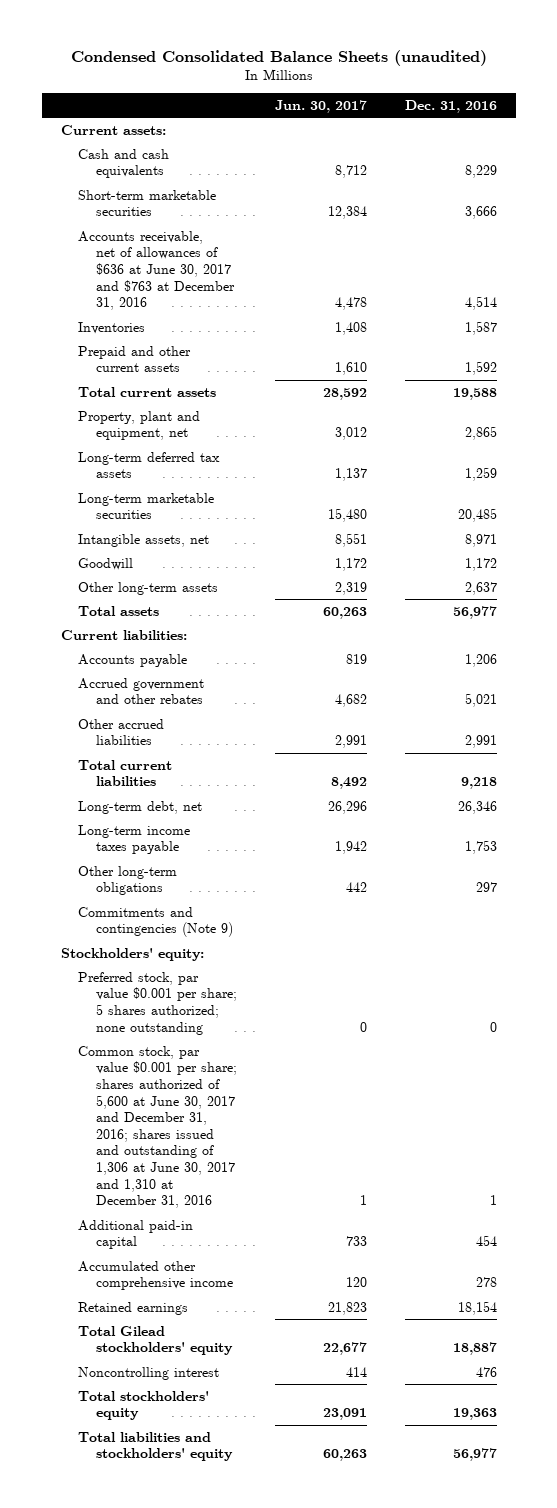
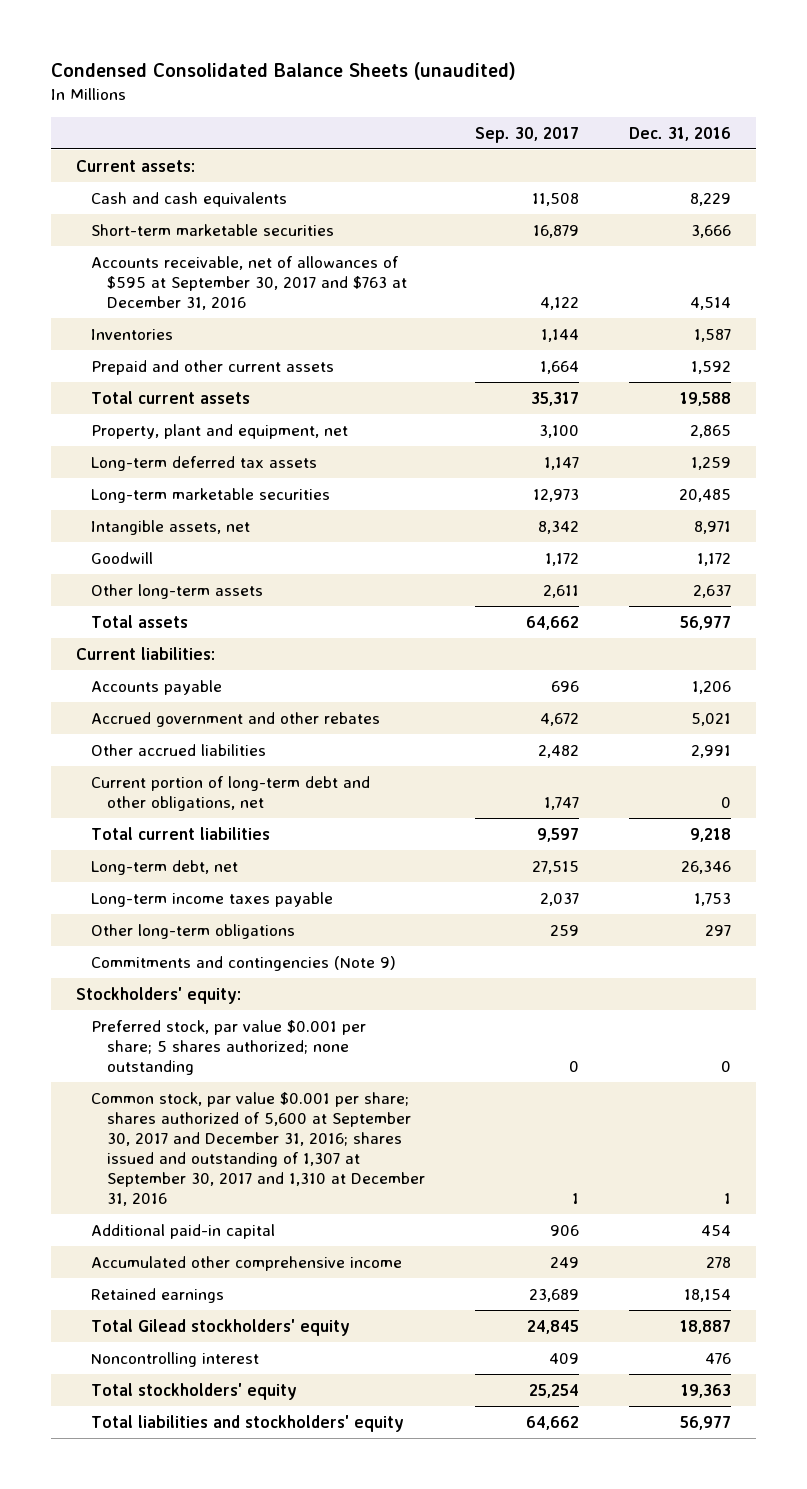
[274,100,367,114] Jun. 30, 2017 -> none
none -> [474,126,579,143] Sep. 30, 2017
[78,230,235,311] Accounts receivable, net of allowances of $636 at June 30, 2017 and $763 at December 31, 2016 -> [91,255,407,310] Accounts receivable, net of allowances of $595 at September 30, 2017 and $763 at December 31, 2016
none -> [91,775,371,811] Current portion of long-term debt and other obligations, net
[78,1045,237,1209] Common stock, par value $0.001 per share; shares authorized of 5,600 at June 30, 2017 and December 31, 2016; shares issued and outstanding of 1,306 at June 30, 2017 and 1,310 at December 31, 2016 -> [91,1091,425,1206] Common stock, par value $0.001 per share; shares authorized of 5,600 at September 30, 2017 and December 31, 2016; shares issued and outstanding of 1,307 at September 30, 2017 and 1,310 at December 31, 2016

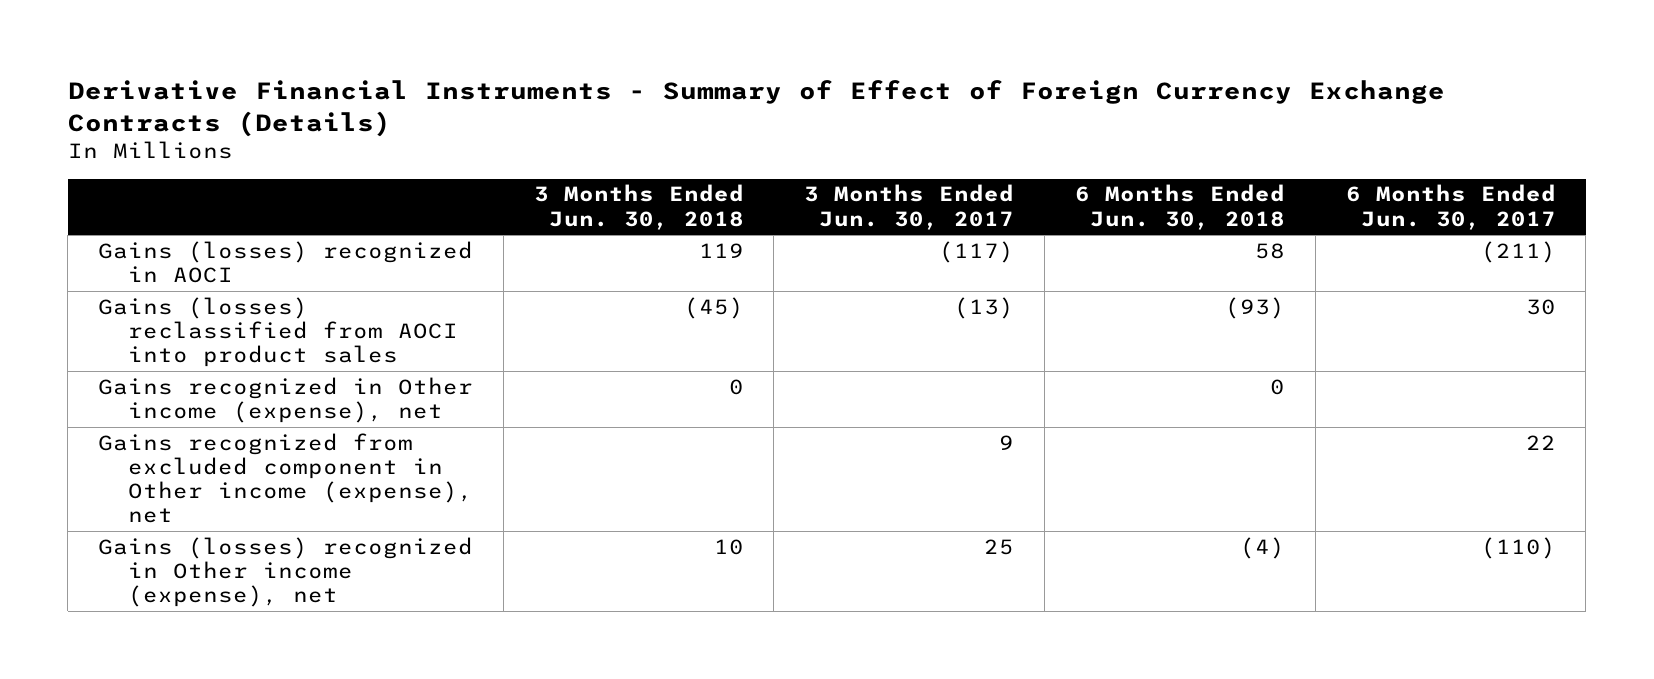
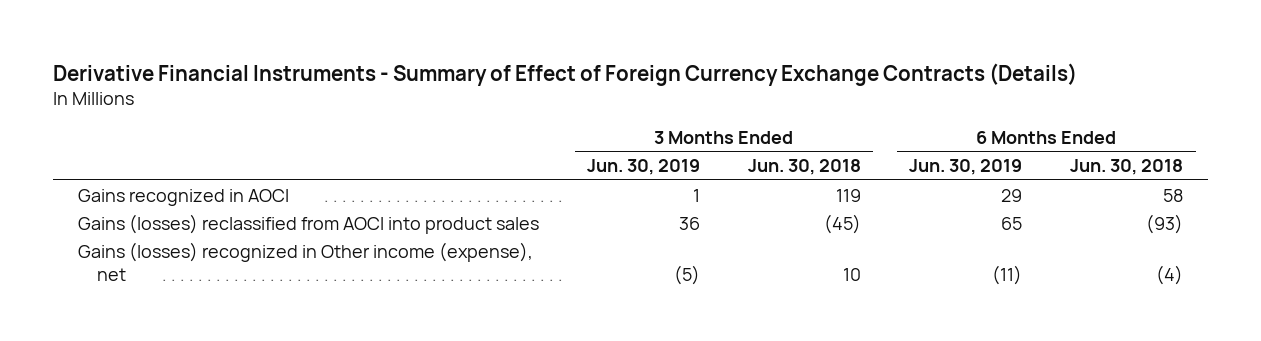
[804,184,1015,230] 3 Months Ended Jun. 30, 2017 -> none
[1345,184,1556,230] 6 Months Ended Jun. 30, 2017 -> none
none -> [586,159,700,176] Jun. 30, 2019
none -> [909,159,1023,176] Jun. 30, 2019
[97,240,473,284] Gains (losses) recognized in AOCI -> [77,188,289,206] Gains recognized in AOCI
[97,376,473,424] Gains recognized in Other income (expense), net -> none
[97,432,474,524] Gains recognized from excluded component in Other income (expense), net -> none

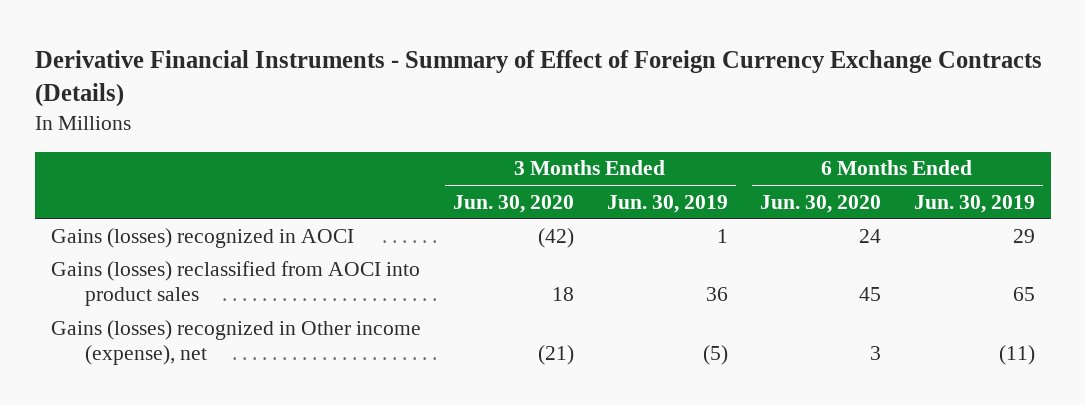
[748,159,862,176] Jun. 30, 2018 -> none
[1070,159,1184,176] Jun. 30, 2018 -> none
none -> [453,194,575,213] Jun. 30, 2020
none -> [760,194,882,213] Jun. 30, 2020
[77,188,289,206] Gains recognized in AOCI -> [50,227,354,248] Gains (losses) recognized in AOCI

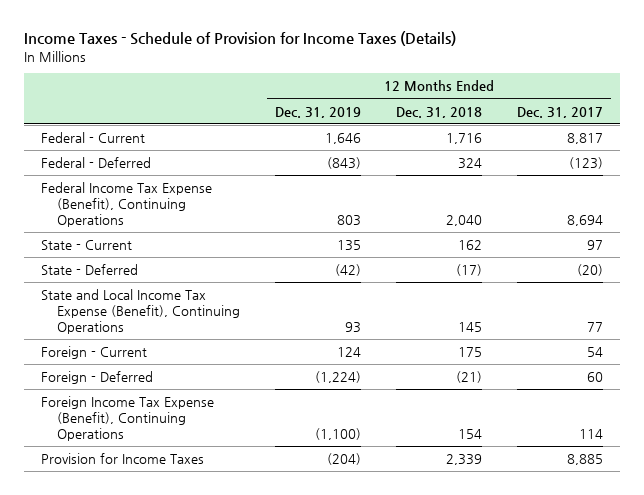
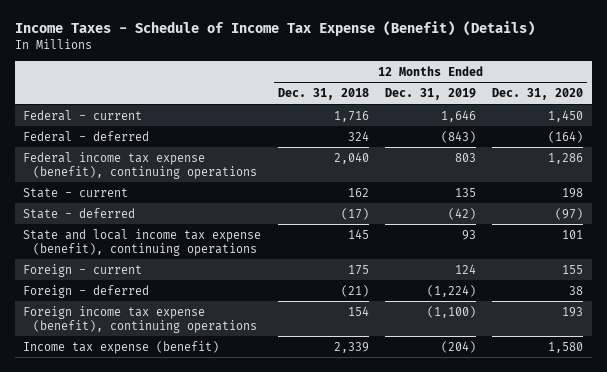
[23,31,456,47] Income Taxes - Schedule of Provision for Income Taxes (Details) -> [15,21,536,37] Income Taxes - Schedule of Income Tax Expense (Benefit) (Details)
[516,106,603,118] Dec. 31, 2017 -> none
none -> [492,88,584,101] Dec. 31, 2020
[41,132,146,144] Federal - Current -> [23,109,143,121] Federal - current
[41,157,152,169] Federal - Deferred -> [23,130,150,142] Federal - deferred
[41,182,213,227] Federal Income Tax Expense (Benefit), Continuing Operations -> [23,151,257,179] Federal income tax expense (benefit), continuing operations
[41,240,133,251] State - Current -> [23,187,129,198] State - current
[41,264,139,276] State - Deferred -> [23,207,136,219] State - deferred
[41,289,241,334] State and Local Income Tax Expense (Benefit), Continuing Operations -> [23,228,262,256] State and local income tax expense (benefit), continuing operations
[41,346,148,360] Foreign - Current -> [23,263,143,277] Foreign - current
[41,371,154,385] Foreign - Deferred -> [23,284,150,298] Foreign - deferred
[41,396,215,441] Foreign Income Tax Expense (Benefit), Continuing Operations -> [23,305,257,333] Foreign income tax expense (benefit), continuing operations
[41,453,205,465] Provision for Income Taxes -> [23,340,220,354] Income tax expense (benefit)

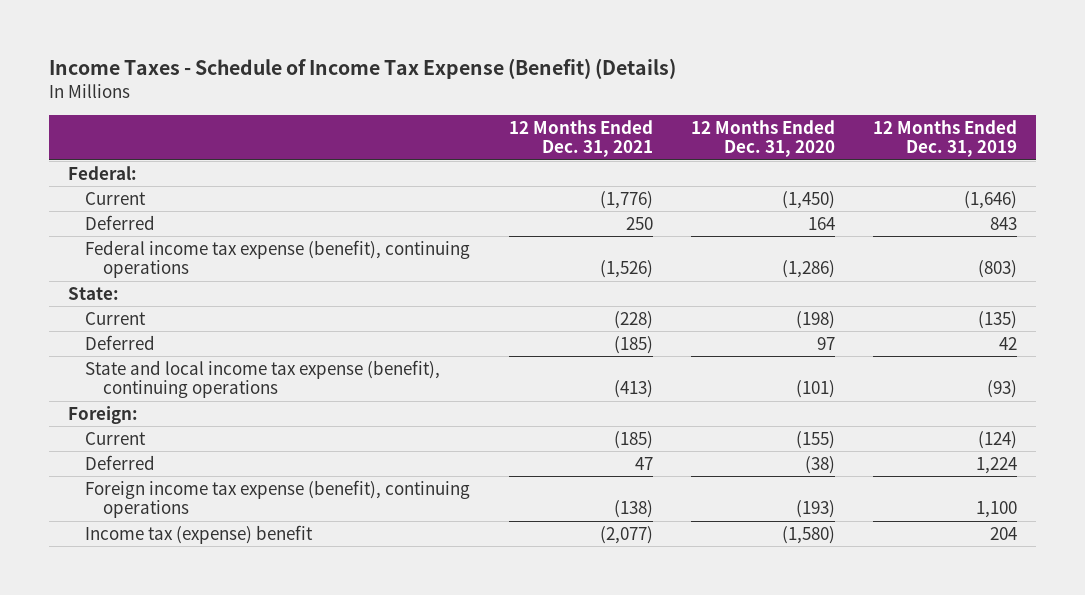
[277,88,369,101] Dec. 31, 2018 -> none
none -> [508,119,653,158] 12 Months Ended Dec. 31, 2021
none -> [67,165,137,180] Federal:
[23,109,143,121] Federal - current -> [85,191,147,205] Current
[441,109,477,122] 1,646 -> [964,190,1018,209] (1,646)
[548,109,584,122] 1,450 -> [781,190,835,209] (1,450)
[23,130,150,142] Federal - deferred -> [85,214,156,230] Deferred
[441,130,477,143] (843) -> [990,216,1018,230] 843
[548,130,584,143] (164) -> [807,216,835,230] 164
[455,152,477,162] 803 -> [978,260,1018,279] (803)
[548,152,584,164] 1,286 -> [781,260,835,279] (1,286)
none -> [67,286,119,300] State:
[23,187,129,198] State - current -> [85,311,147,325] Current
[455,187,477,197] 135 -> [978,310,1018,329] (135)
[562,187,584,198] 198 -> [795,310,835,329] (198)
[23,207,136,219] State - deferred -> [85,334,156,350] Deferred
[448,207,477,220] (42) -> [999,336,1018,350] 42
[555,207,584,220] (97) -> [816,336,835,350] 97
[462,229,477,240] 93 -> [987,380,1018,399] (93)
[562,229,584,239] 101 -> [795,380,835,399] (101)
none -> [67,405,138,424] Foreign:
[23,263,143,277] Foreign - current -> [85,431,147,445] Current
[455,263,477,274] 124 -> [978,430,1018,449] (124)
[562,264,584,274] 155 -> [795,430,835,449] (155)
[23,284,150,298] Foreign - deferred -> [85,454,156,470] Deferred
[427,284,477,297] (1,224) -> [976,456,1018,474] 1,224
[569,285,584,295] 38 -> [804,455,835,474] (38)
[427,305,477,318] (1,100) -> [976,501,1018,519] 1,100
[562,306,584,317] 193 -> [795,500,835,519] (193)
[23,340,220,354] Income tax expense (benefit) -> [85,524,314,544] Income tax (expense) benefit
[441,340,477,353] (204) -> [990,526,1018,540] 204
[548,341,584,353] 1,580 -> [781,525,835,544] (1,580)

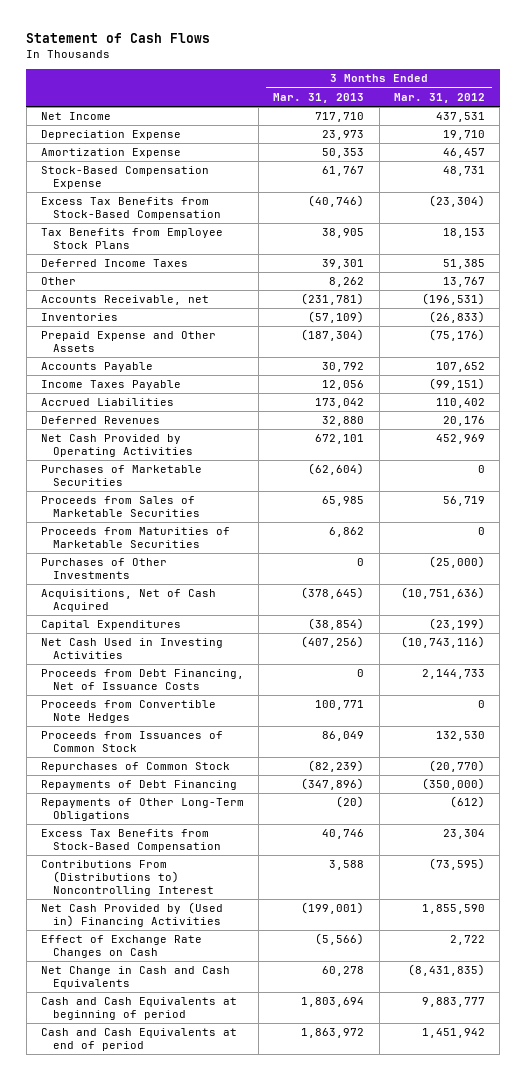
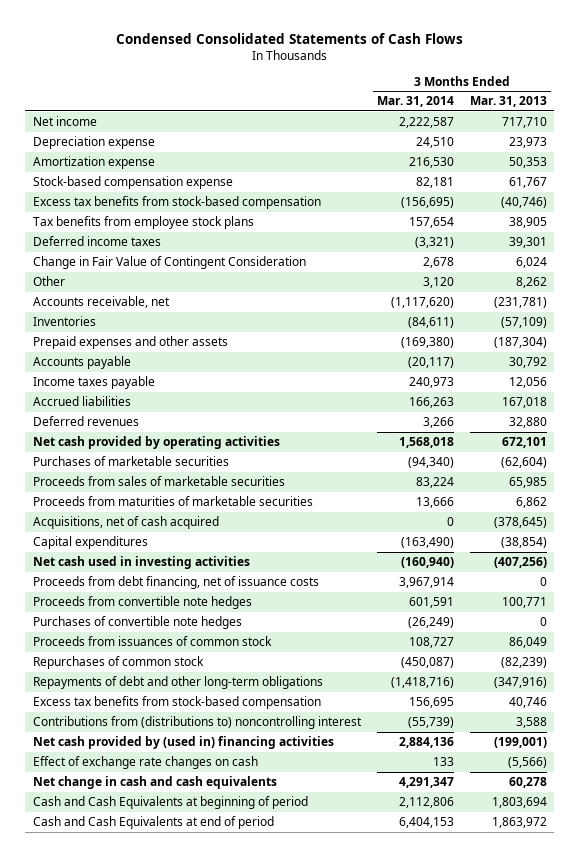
[26,33,211,44] Statement of Cash Flows -> [115,32,463,44] Condensed Consolidated Statements of Cash Flows
[393,92,485,103] Mar. 31, 2012 -> none
none -> [376,96,454,108] Mar. 31, 2014
[41,112,112,121] Net Income -> [33,116,98,127] Net income
[41,130,182,141] Depreciation Expense -> [33,136,156,150] Depreciation expense
[41,148,182,159] Amortization Expense -> [33,156,156,170] Amortization expense
[41,166,210,189] Stock-Based Compensation Expense -> [33,176,234,190] Stock-based compensation expense
[41,197,222,220] Excess Tax Benefits from Stock-Based Compensation -> [33,196,322,210] Excess tax benefits from stock-based compensation
[41,228,224,249] Tax Benefits from Employee Stock Plans -> [33,216,255,230] Tax benefits from employee stock plans
[41,259,189,268] Deferred Income Taxes -> [33,236,162,247] Deferred income taxes
none -> [33,256,307,270] Change in Fair Value of Contingent Consideration
[41,295,210,306] Accounts Receivable, net -> [33,296,171,309] Accounts receivable, net
[41,558,168,579] Purchases of Other Investments -> none
[41,780,238,791] Repayments of Debt Financing -> none
[41,331,217,352] Prepaid Expense and Other Assets -> [33,336,229,350] Prepaid expenses and other assets
[41,362,154,373] Accounts Payable -> [33,356,132,370] Accounts payable
[41,380,182,391] Income Taxes Payable -> [33,376,156,390] Income taxes payable
[41,398,175,407] Accrued Liabilities -> [33,396,132,407] Accrued liabilities
[315,398,365,409] 173,042 -> [501,397,547,409] 167,018
[41,416,161,425] Deferred Revenues -> [33,416,140,427] Deferred revenues
[41,434,194,457] Net Cash Provided by Operating Activities -> [33,436,281,450] Net cash provided by operating activities
[41,465,203,486] Purchases of Marketable Securities -> [33,456,230,467] Purchases of marketable securities
[41,496,201,517] Proceeds from Sales of Marketable Securities -> [33,476,286,487] Proceeds from sales of marketable securities
[41,527,231,548] Proceeds from Maturities of Marketable Securities -> [33,496,314,507] Proceeds from maturities of marketable securities
[41,589,217,612] Acquisitions, Net of Cash Acquired -> [33,516,220,530] Acquisitions, net of cash acquired
[41,620,182,631] Capital Expenditures -> [33,536,149,550] Capital expenditures
[41,638,224,659] Net Cash Used in Investing Activities -> [33,556,251,570] Net cash used in investing activities
[41,669,245,690] Proceeds from Debt Financing, Net of Issuance Costs -> [33,576,320,590] Proceeds from debt financing, net of issuance costs
[41,700,217,723] Proceeds from Convertible Note Hedges -> [33,596,253,610] Proceeds from convertible note hedges
none -> [33,616,243,630] Purchases of convertible note hedges
[41,731,224,752] Proceeds from Issuances of Common Stock -> [33,636,273,647] Proceeds from issuances of common stock
[41,762,231,773] Repurchases of Common Stock -> [33,656,205,670] Repurchases of common stock
[41,798,245,821] Repayments of Other Long-Term Obligations -> [33,676,324,690] Repayments of debt and other long-term obligations
[336,796,365,809] (20) -> [493,677,547,689] (347,916)
[41,829,222,852] Excess Tax Benefits from Stock-Based Compensation -> [33,696,322,710] Excess tax benefits from stock-based compensation
[41,860,215,896] Contributions From (Distributions to) Noncontrolling Interest -> [33,716,363,730] Contributions from (distributions to) noncontrolling interest
[41,902,224,927] Net Cash Provided by (Used in) Financing Activities -> [33,736,335,750] Net cash provided by (used in) financing activities
[41,935,203,958] Effect of Exchange Rate Changes on Cash -> [33,756,259,770] Effect of exchange rate changes on cash
[41,966,231,989] Net Change in Cash and Cash Equivalents -> [33,776,278,790] Net change in cash and cash equivalents

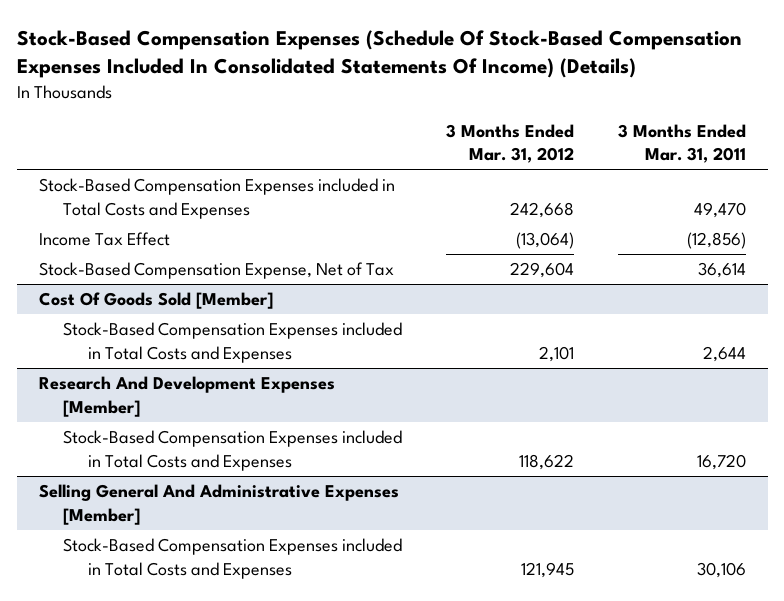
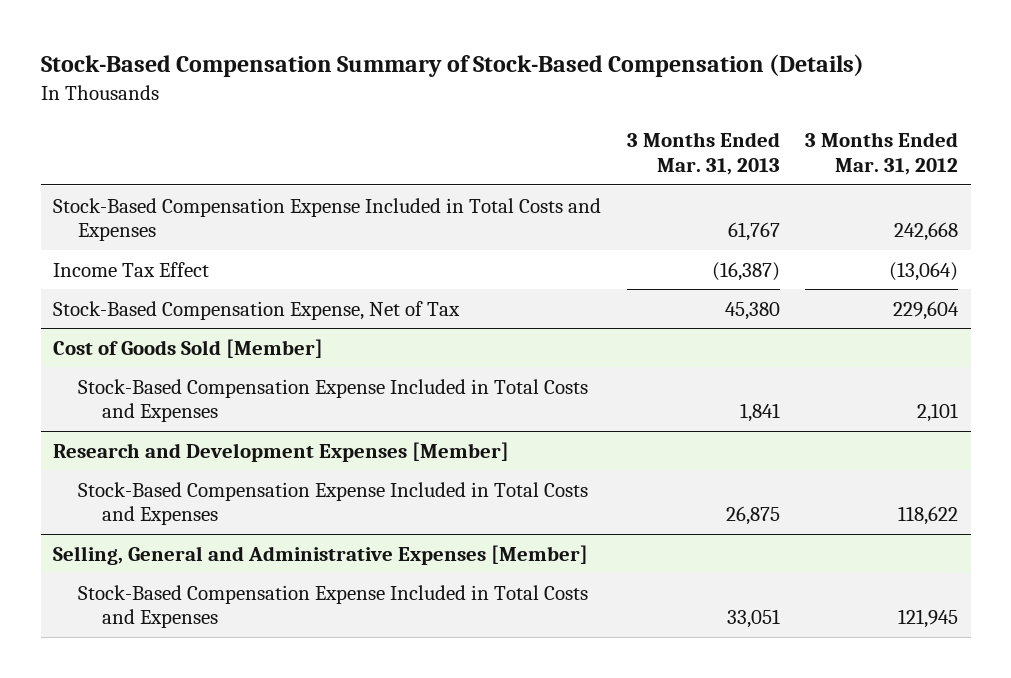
[16,29,742,79] Stock-Based Compensation Expenses (Schedule Of Stock-Based Compensation Expenses Included In Consolidated Statements Of Income) (Details) -> [40,54,864,78] Stock-Based Compensation Summary of Stock-Based Compensation (Details)
[617,123,746,164] 3 Months Ended Mar. 31, 2011 -> none
none -> [626,131,780,175] 3 Months Ended Mar. 31, 2013
[38,178,395,219] Stock-Based Compensation Expenses included in Total Costs and Expenses -> [53,197,602,242] Stock-Based Compensation Expense Included in Total Costs and Expenses
[38,292,273,310] Cost Of Goods Sold [Member] -> [53,338,324,358] Cost of Goods Sold [Member]
[63,322,403,363] Stock-Based Compensation Expenses included in Total Costs and Expenses -> [77,378,588,423] Stock-Based Compensation Expense Included in Total Costs and Expenses
[38,376,335,417] Research And Development Expenses [Member] -> [53,441,510,462] Research and Development Expenses [Member]
[63,430,403,471] Stock-Based Compensation Expenses included in Total Costs and Expenses -> [77,481,588,526] Stock-Based Compensation Expense Included in Total Costs and Expenses
[38,484,399,525] Selling General And Administrative Expenses [Member] -> [53,544,589,565] Selling, General and Administrative Expenses [Member]
[63,538,403,579] Stock-Based Compensation Expenses included in Total Costs and Expenses -> [77,584,588,629] Stock-Based Compensation Expense Included in Total Costs and Expenses

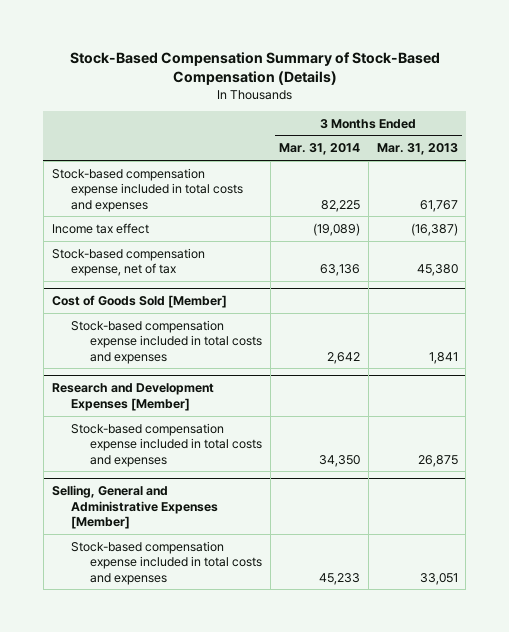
[805,131,959,175] 3 Months Ended Mar. 31, 2012 -> none
none -> [278,143,360,156] Mar. 31, 2014
[53,197,602,242] Stock-Based Compensation Expense Included in Total Costs and Expenses -> [51,167,243,212] Stock-based compensation expense included in total costs and expenses
[53,261,210,277] Income Tax Effect -> [51,222,149,234] Income tax effect
[53,300,461,320] Stock-Based Compensation Expense, Net of Tax -> [51,247,205,277] Stock-based compensation expense, net of tax
[77,378,588,423] Stock-Based Compensation Expense Included in Total Costs and Expenses -> [70,319,263,364] Stock-based compensation expense included in total costs and expenses
[77,481,588,526] Stock-Based Compensation Expense Included in Total Costs and Expenses -> [70,422,263,467] Stock-based compensation expense included in total costs and expenses
[77,584,588,629] Stock-Based Compensation Expense Included in Total Costs and Expenses -> [70,540,263,585] Stock-based compensation expense included in total costs and expenses

